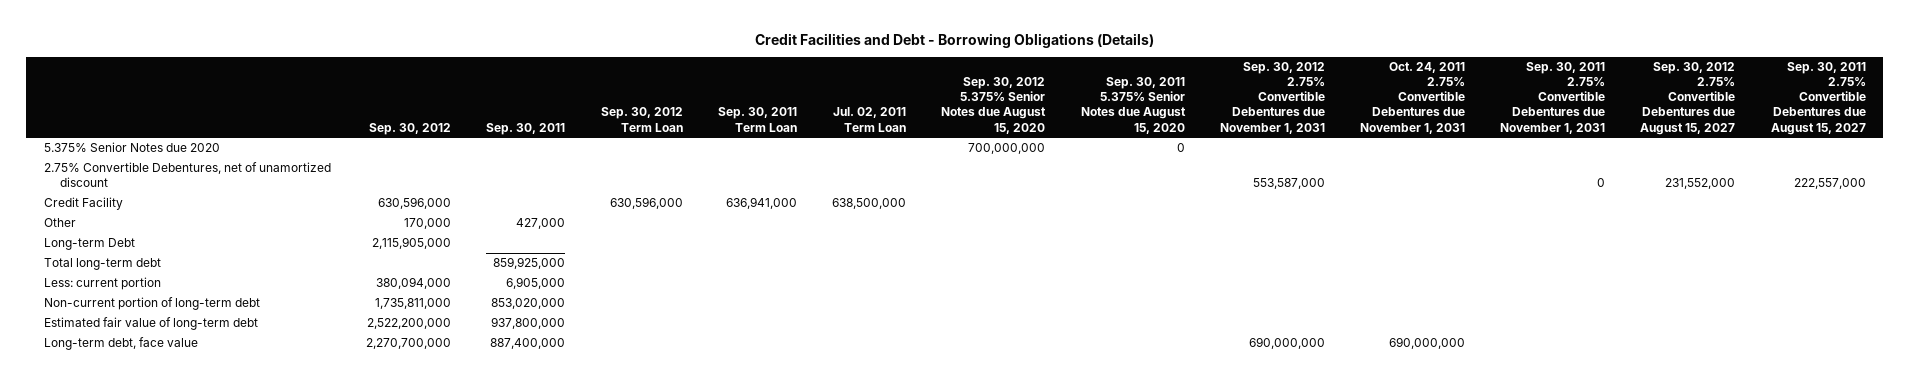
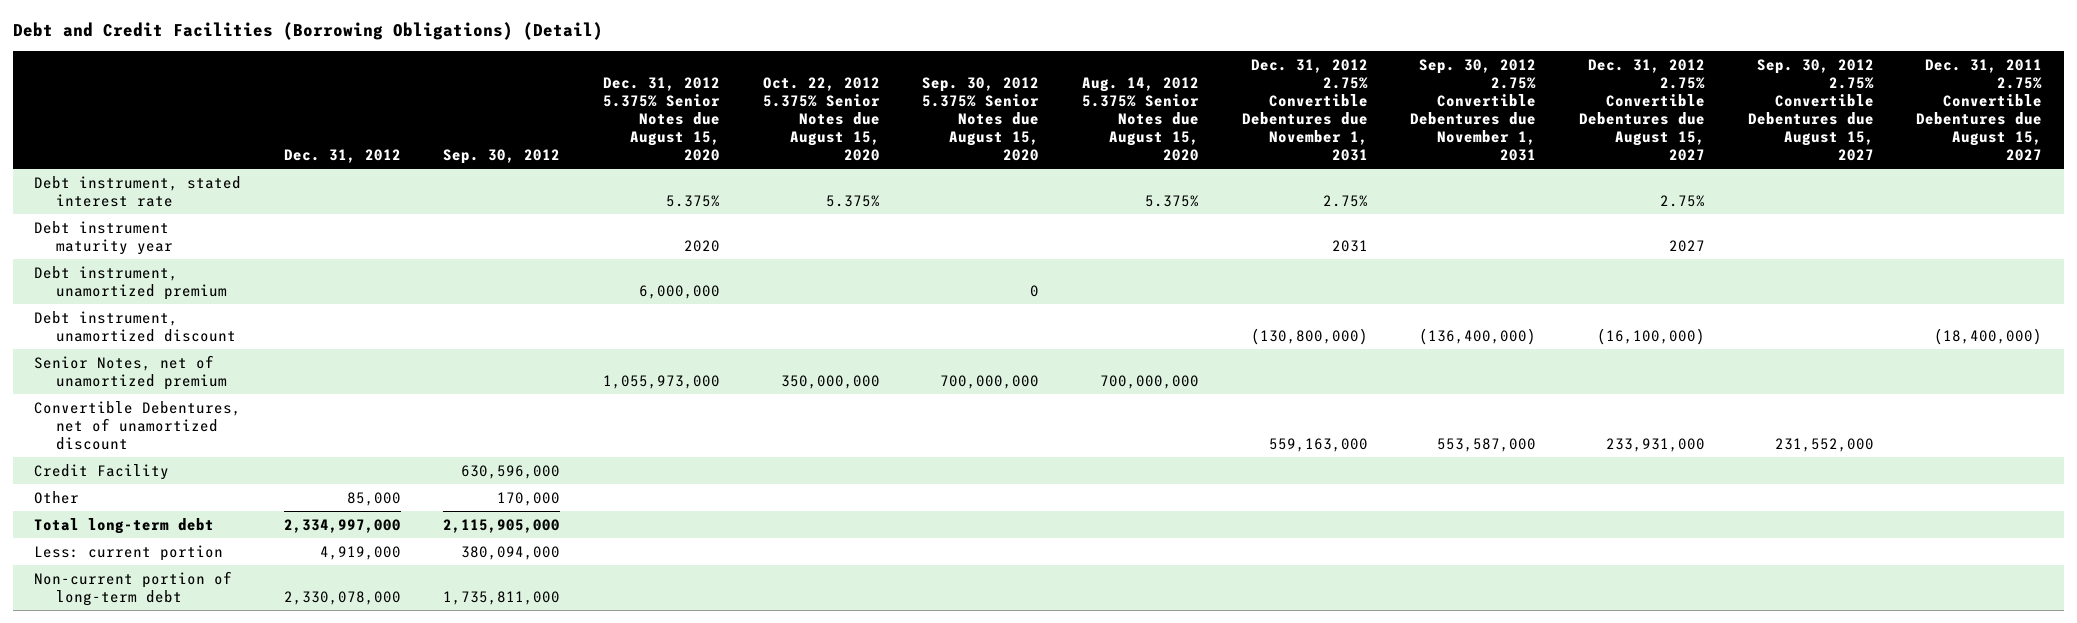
[754,32,1154,48] Credit Facilities and Debt - Borrowing Obligations (Details) -> [12,21,603,40] Debt and Credit Facilities (Borrowing Obligations) (Detail)
[486,122,566,135] Sep. 30, 2011 -> none
[600,107,683,132] Sep. 30, 2012 Term Loan -> none
[717,107,797,132] Sep. 30, 2011 Term Loan -> none
[833,107,907,132] Jul. 02, 2011 Term Loan -> none
[1080,77,1186,134] Sep. 30, 2011 5.375% Senior Notes due August 15, 2020 -> none
[1360,62,1466,134] Oct. 24, 2011 2.75% Convertible Debentures due November 1, 2031 -> none
[1500,62,1606,134] Sep. 30, 2011 2.75% Convertible Debentures due November 1, 2031 -> none
[1770,62,1866,135] Sep. 30, 2011 2.75% Convertible Debentures due August 15, 2027 -> none
none -> [283,148,401,163] Dec. 31, 2012
none -> [603,76,721,161] Dec. 31, 2012 5.375% Senior Notes due August 15, 2020
none -> [762,76,880,161] Oct. 22, 2012 5.375% Senior Notes due August 15, 2020
none -> [1082,76,1200,161] Aug. 14, 2012 5.375% Senior Notes due August 15, 2020
none -> [1241,58,1368,161] Dec. 31, 2012 2.75% Convertible Debentures due November 1, 2031
none -> [1579,58,1706,161] Dec. 31, 2012 2.75% Convertible Debentures due August 15, 2027
none -> [1916,58,2043,161] Dec. 31, 2011 2.75% Convertible Debentures due August 15, 2027
none -> [34,175,242,207] Debt instrument, stated interest rate
none -> [34,220,173,255] Debt instrument maturity year
none -> [34,265,227,300] Debt instrument, unamortized premium
none -> [34,310,236,342] Debt instrument, unamortized discount
[43,142,220,153] 5.375% Senior Notes due 2020 -> [34,354,227,390] Senior Notes, net of unamortized premium
[43,162,331,188] 2.75% Convertible Debentures, net of unamortized discount -> [34,400,242,450] Convertible Debentures, net of unamortized discount
[43,258,161,271] Total long-term debt -> none
[43,238,135,251] Long-term Debt -> [34,517,215,534] Total long-term debt
[43,317,258,331] Estimated fair value of long-term debt -> none
[43,337,198,351] Long-term debt, face value -> none

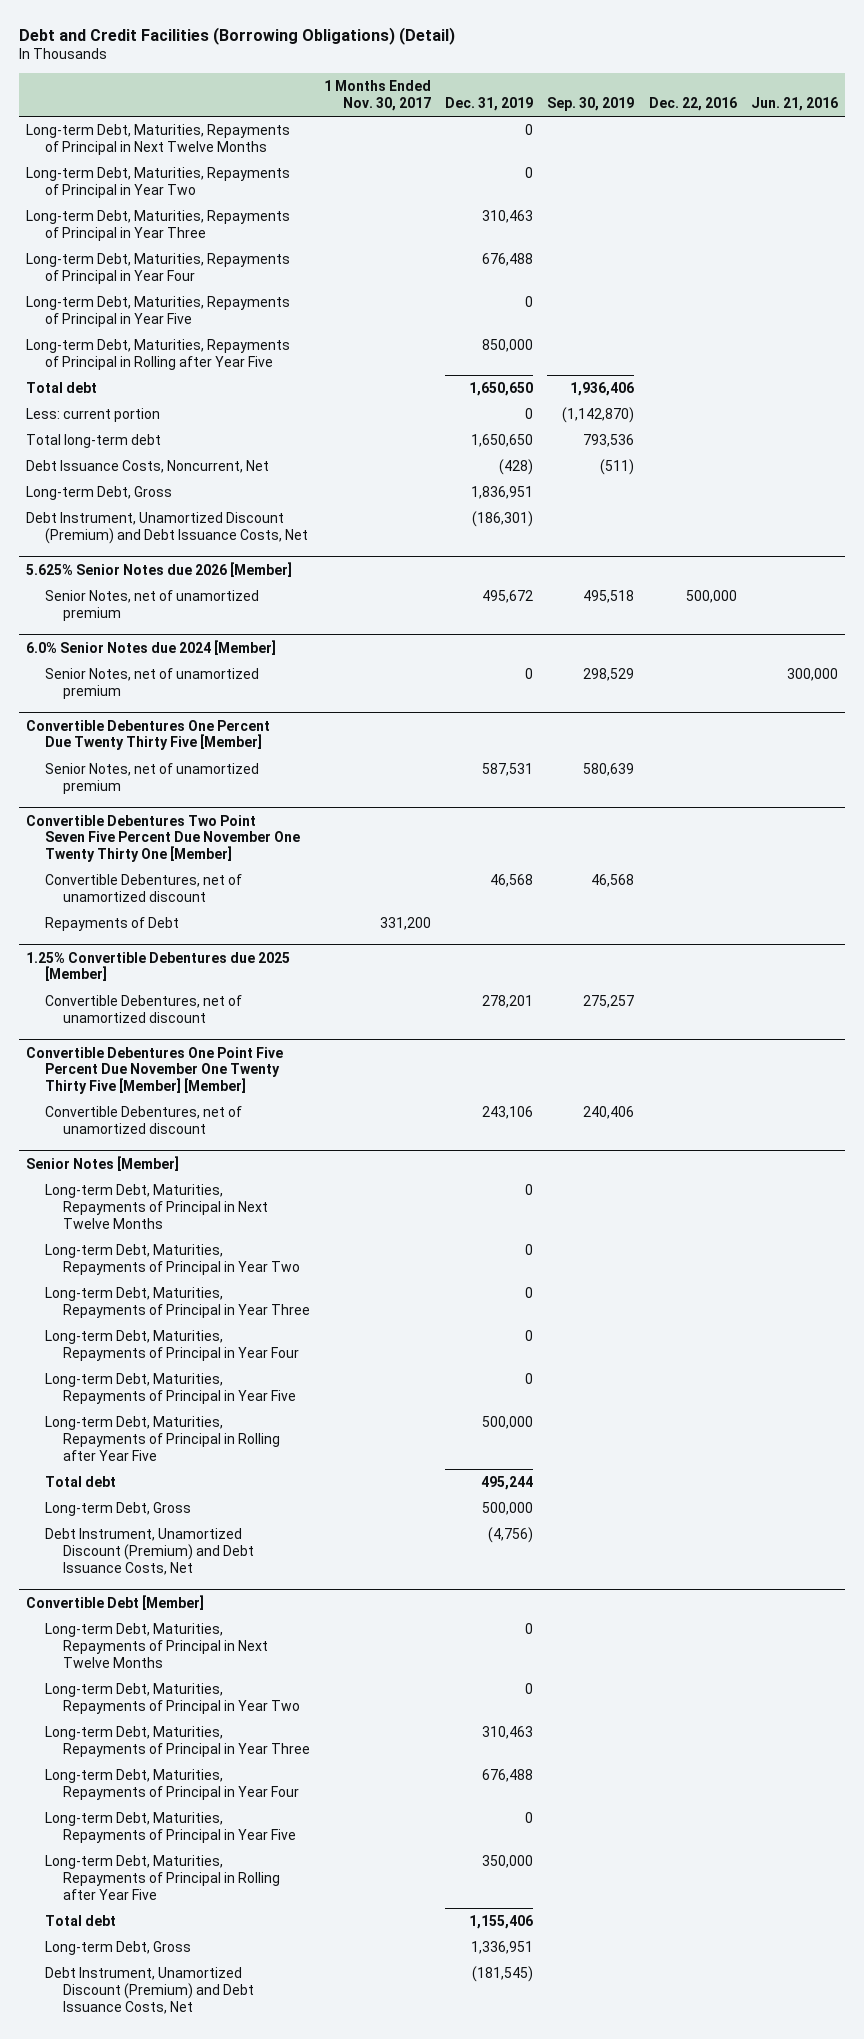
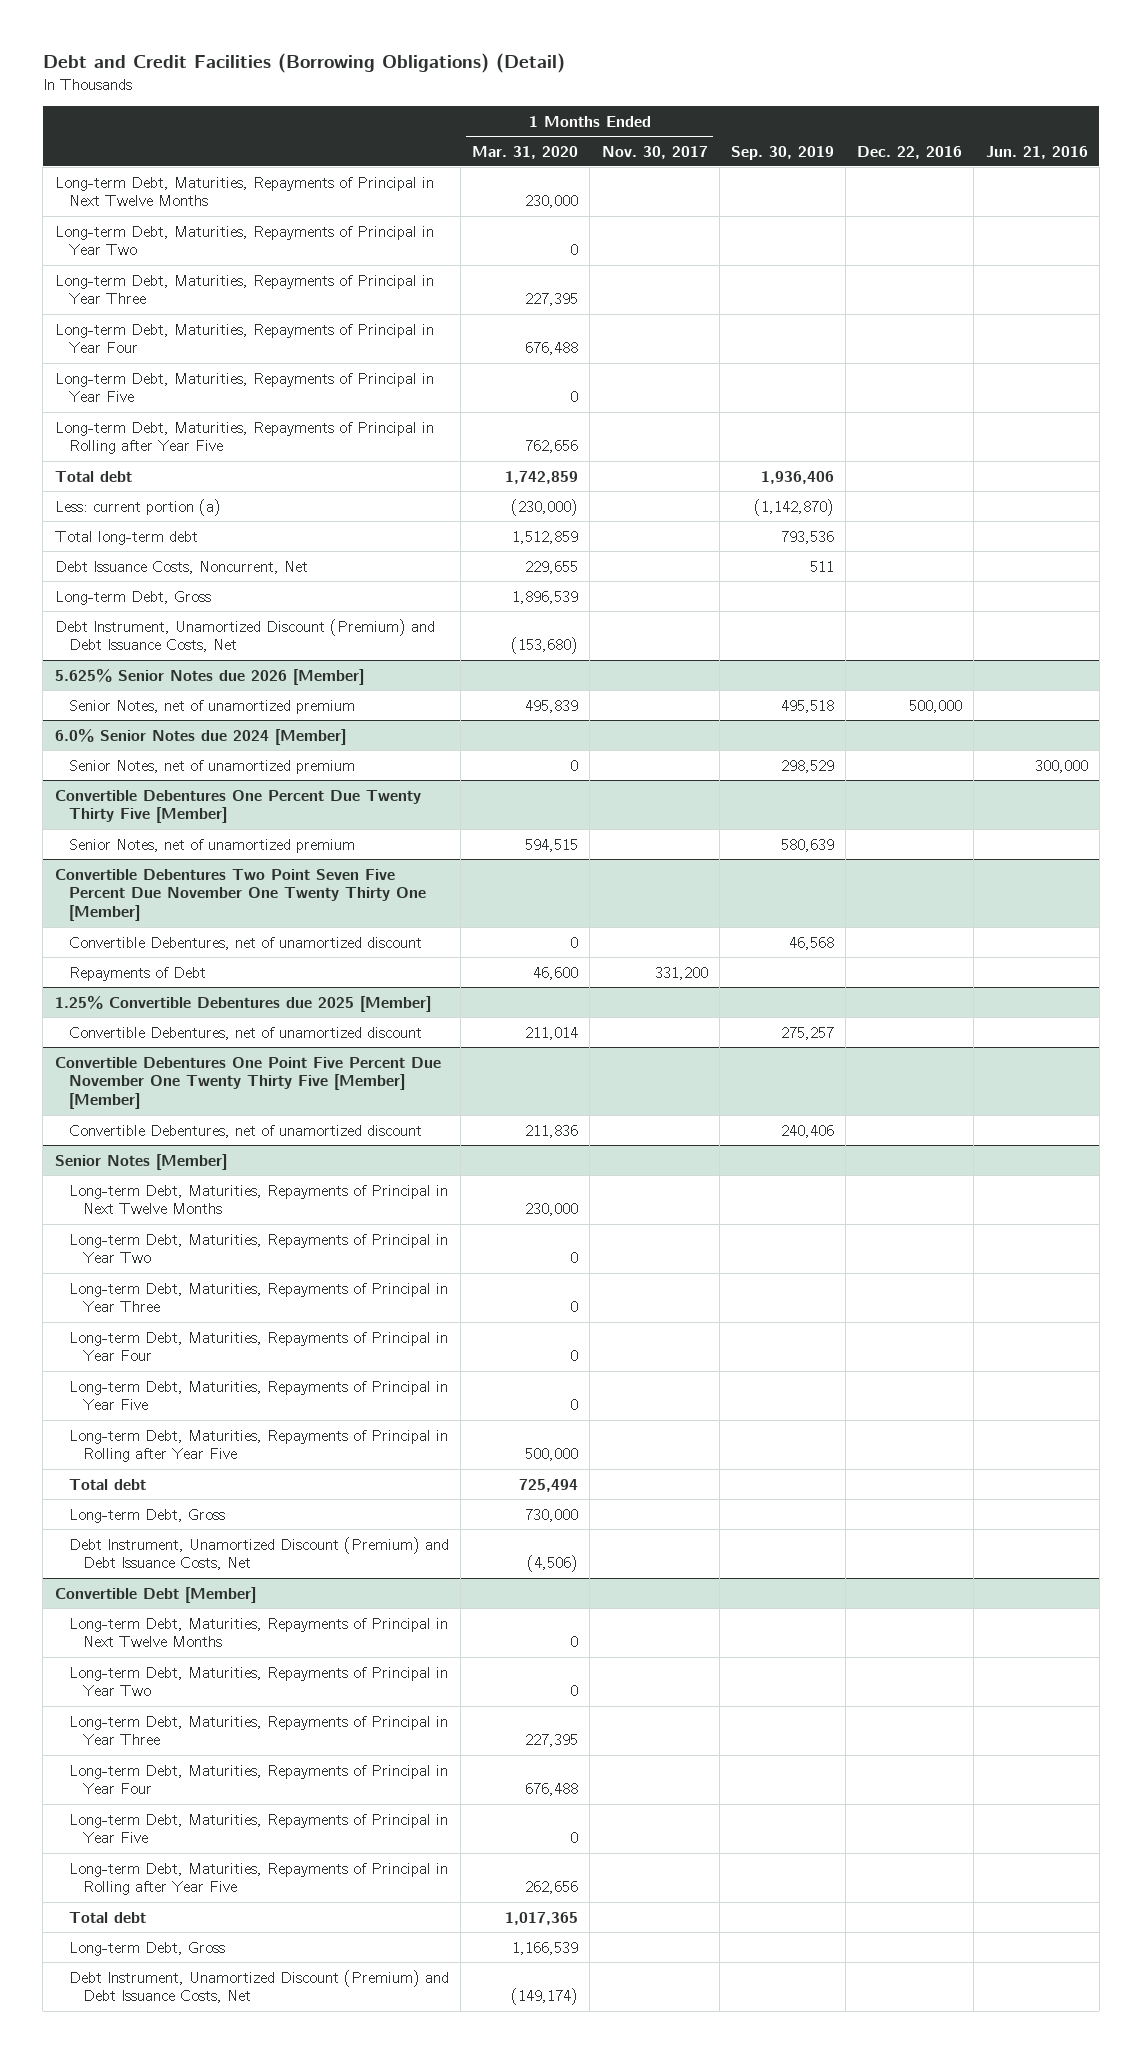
[445,97,534,112] Dec. 31, 2019 -> none
none -> [472,145,579,159] Mar. 31, 2020
[26,408,161,423] Less: current portion -> [54,498,221,516] Less: current portion (a)
[600,459,635,476] (511) -> [809,560,834,572] 511

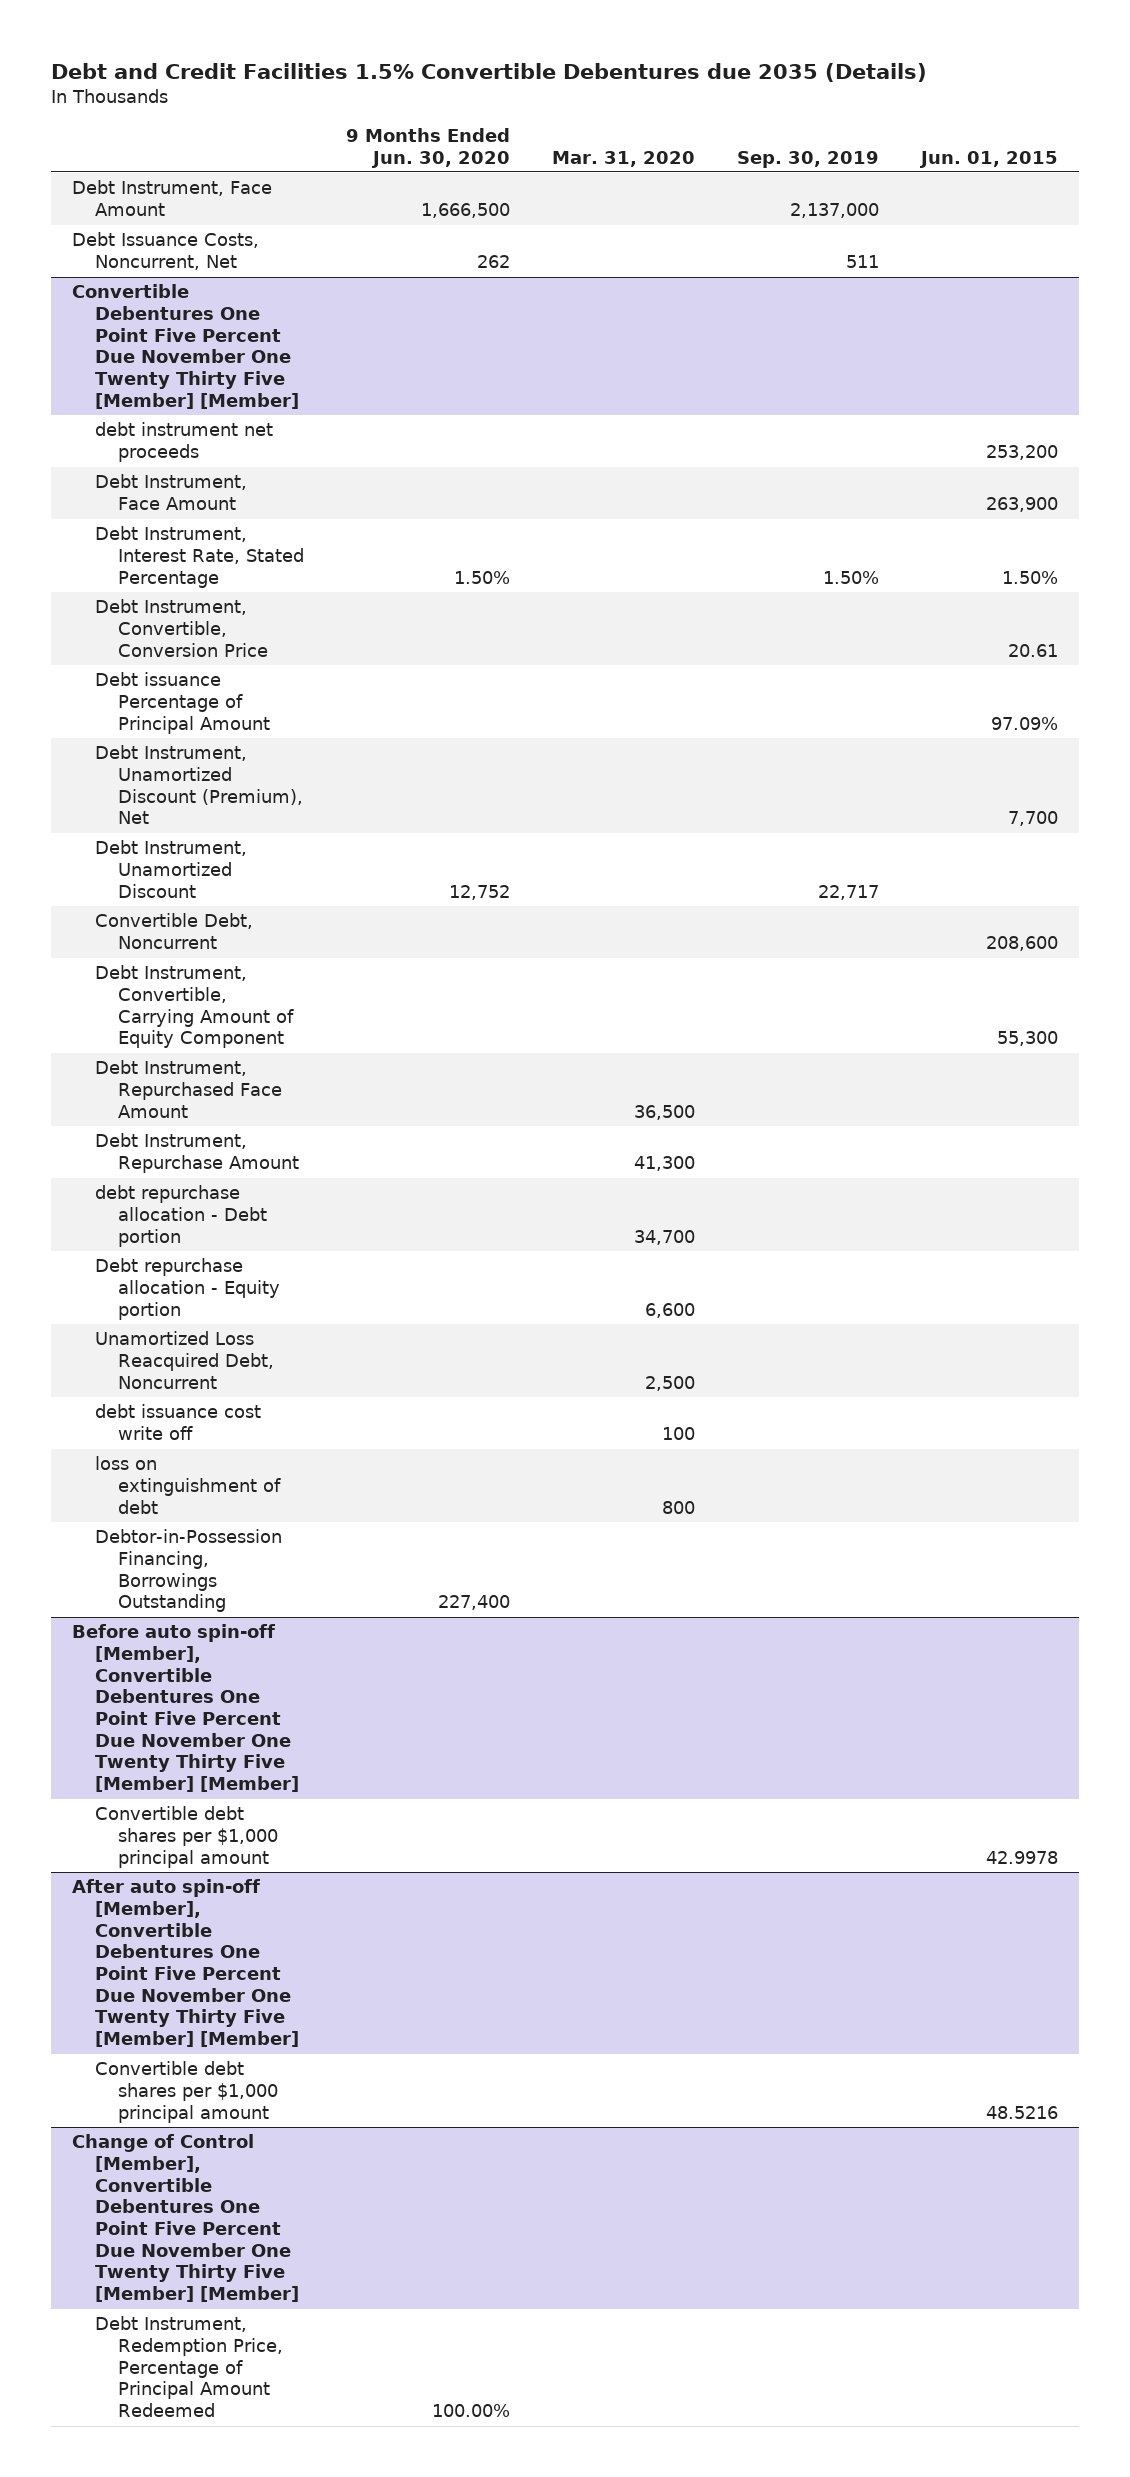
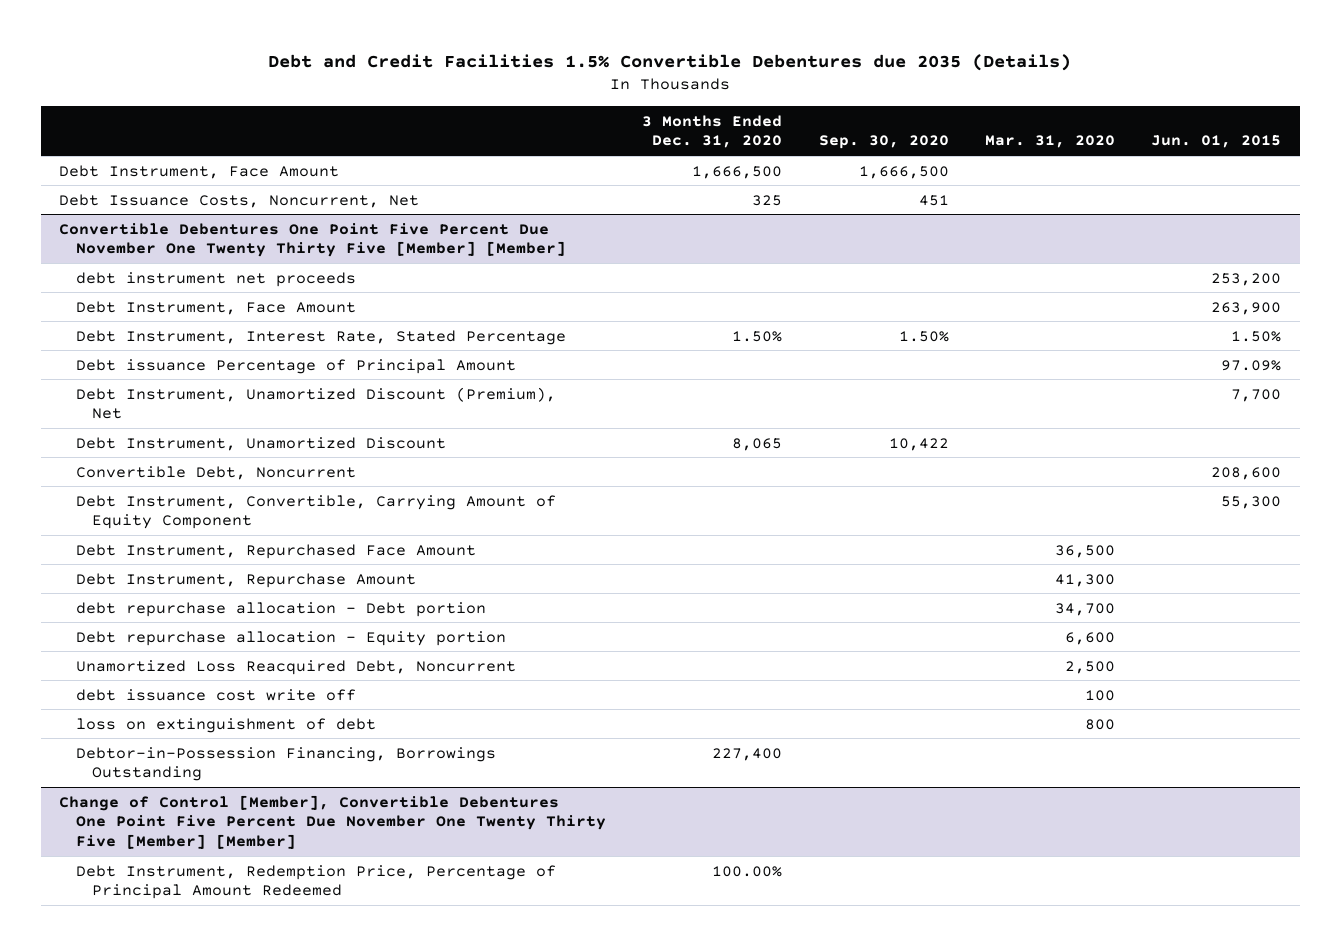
[345,127,510,168] 9 Months Ended Jun. 30, 2020 -> none
[737,150,880,168] Sep. 30, 2019 -> none
none -> [642,114,783,149] 3 Months Ended Dec. 31, 2020
none -> [818,135,949,150] Sep. 30, 2020
[94,599,268,657] Debt Instrument, Convertible, Conversion Price -> none
[72,1624,299,1793] Before auto spin-off [Member], Convertible Debentures One Point Five Percent Due November One Twenty Thirty Five [Member] [Member] -> none
[94,1806,278,1868] Convertible debt shares per $1,000 principal amount -> none
[72,1879,299,2048] After auto spin-off [Member], Convertible Debentures One Point Five Percent Due November One Twenty Thirty Five [Member] [Member] -> none
[94,2061,278,2123] Convertible debt shares per $1,000 principal amount -> none

